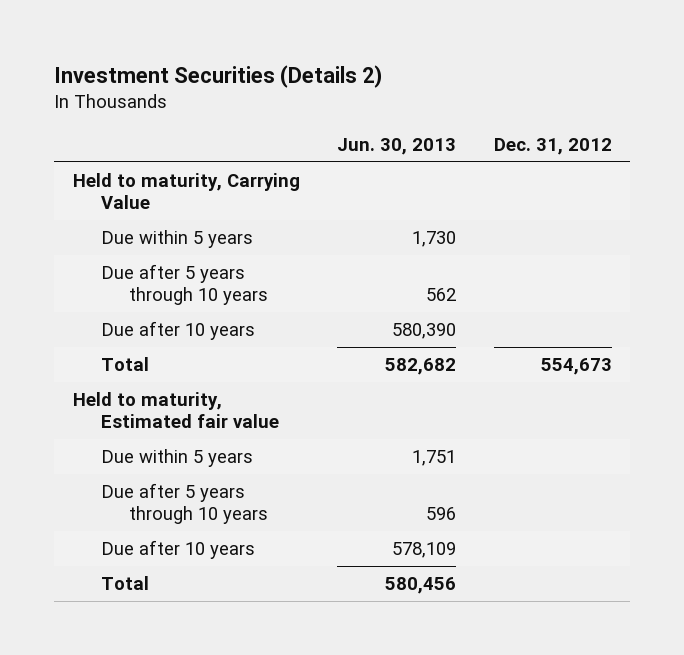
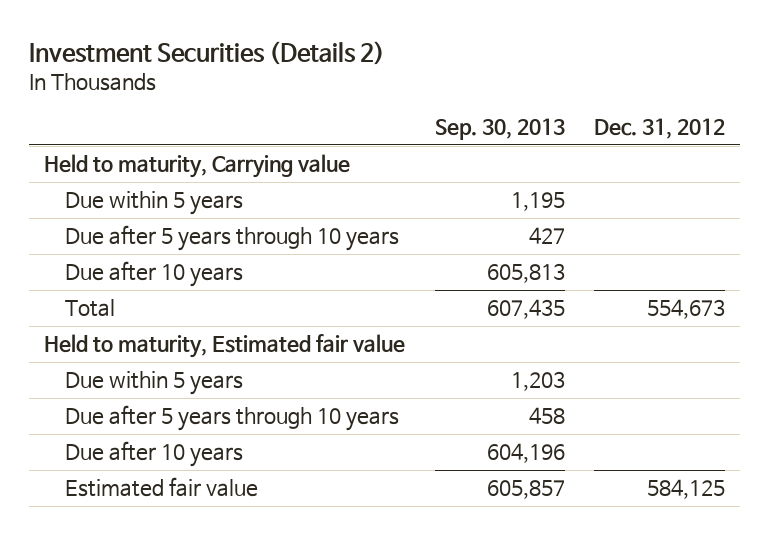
[337,137,457,155] Jun. 30, 2013 -> none
none -> [434,118,565,141] Sep. 30, 2013
[72,173,300,210] Held to maturity, Carrying Value -> [44,154,351,179] Held to maturity, Carrying value
[100,576,149,591] Total -> none
none -> [65,477,259,498] Estimated fair value

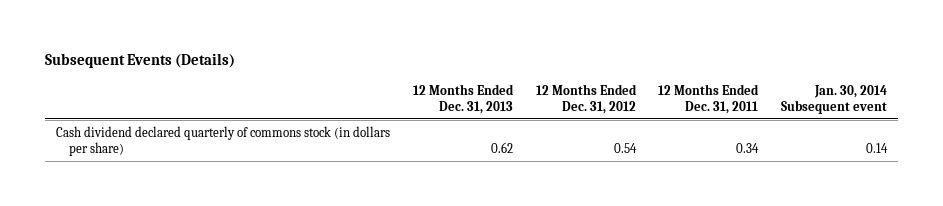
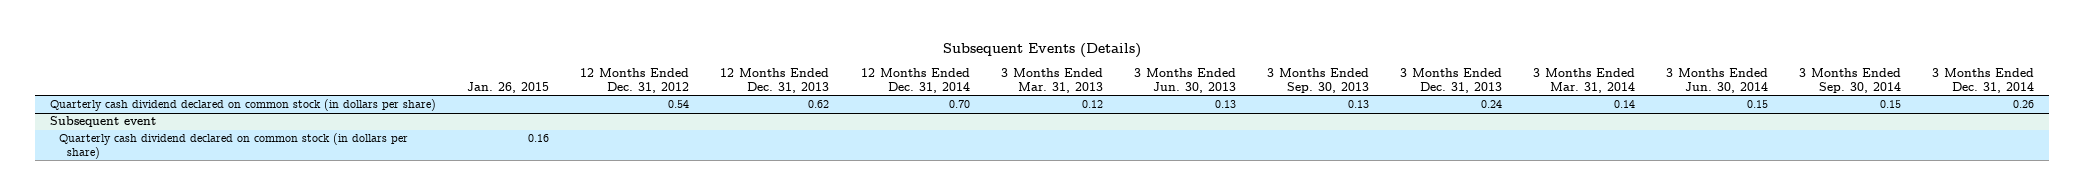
[658,83,760,115] 12 Months Ended Dec. 31, 2011 -> none
[781,84,888,115] Jan. 30, 2014 Subsequent event -> none
none -> [467,81,550,93] Jan. 26, 2015
none -> [860,68,970,93] 12 Months Ended Dec. 31, 2014
none -> [1000,68,1103,93] 3 Months Ended Mar. 31, 2013
none -> [1133,68,1236,93] 3 Months Ended Jun. 30, 2013
none -> [1266,68,1369,93] 3 Months Ended Sep. 30, 2013
none -> [1399,68,1502,93] 3 Months Ended Dec. 31, 2013
none -> [1532,68,1635,93] 3 Months Ended Mar. 31, 2014
none -> [1665,68,1768,93] 3 Months Ended Jun. 30, 2014
none -> [1798,68,1901,93] 3 Months Ended Sep. 30, 2014
none -> [1931,68,2034,93] 3 Months Ended Dec. 31, 2014
[56,125,391,156] Cash dividend declared quarterly of commons stock (in dollars per share) -> [50,99,437,112] Quarterly cash dividend declared on common stock (in dollars per share)
none -> [50,116,157,128] Subsequent event
none -> [58,133,408,159] Quarterly cash dividend declared on common stock (in dollars per share)

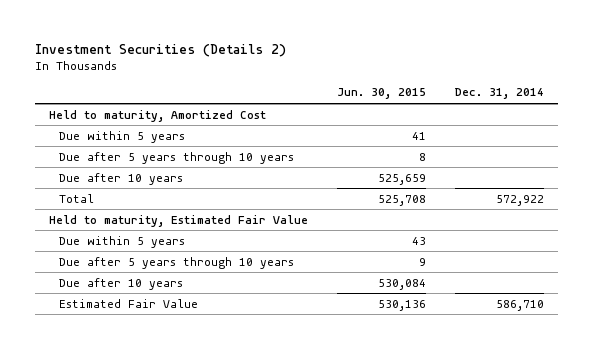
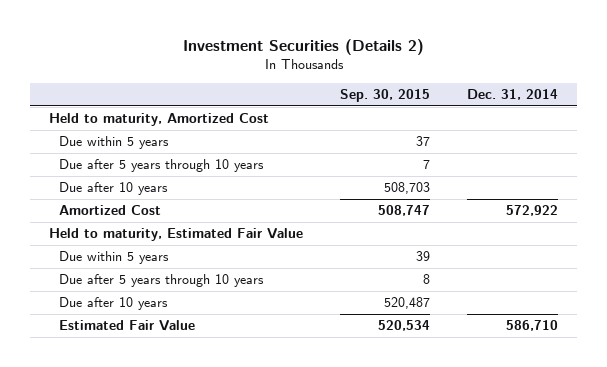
[337,88,427,100] Jun. 30, 2015 -> none
none -> [340,89,431,103] Sep. 30, 2015
[59,193,95,203] Total -> [59,205,162,216] Amortized Cost

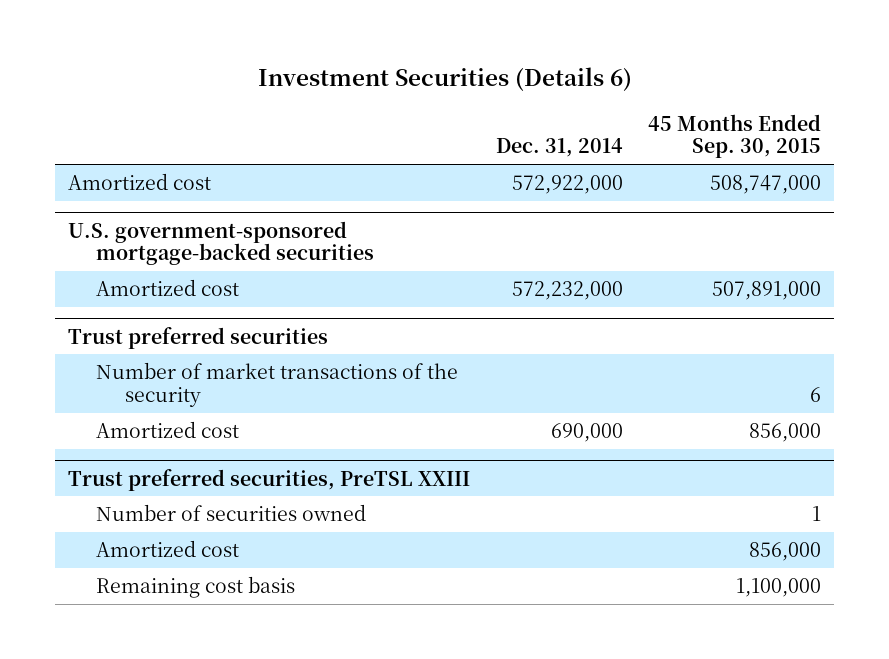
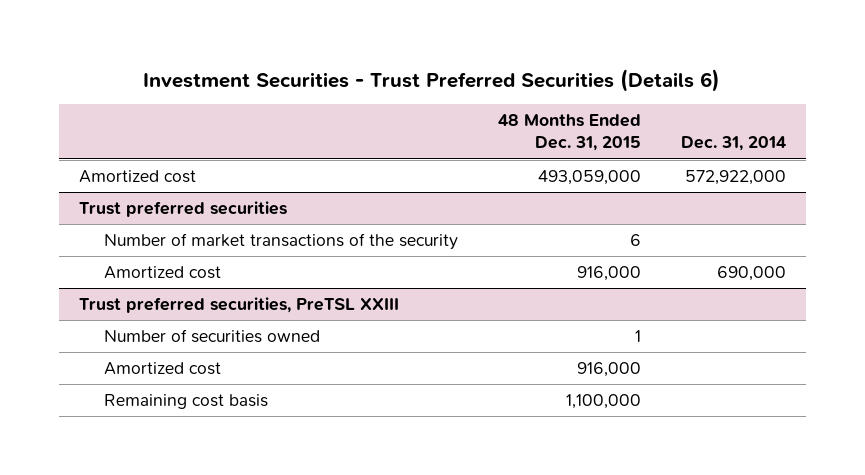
[257,66,632,91] Investment Securities (Details 6) -> [143,68,721,92] Investment Securities - Trust Preferred Securities (Details 6)
[648,113,822,159] 45 Months Ended Sep. 30, 2015 -> none
none -> [497,114,641,152] 48 Months Ended Dec. 31, 2015
[67,220,375,266] U.S. government-sponsored mortgage-backed securities -> none
[96,279,240,297] Amortized cost -> none

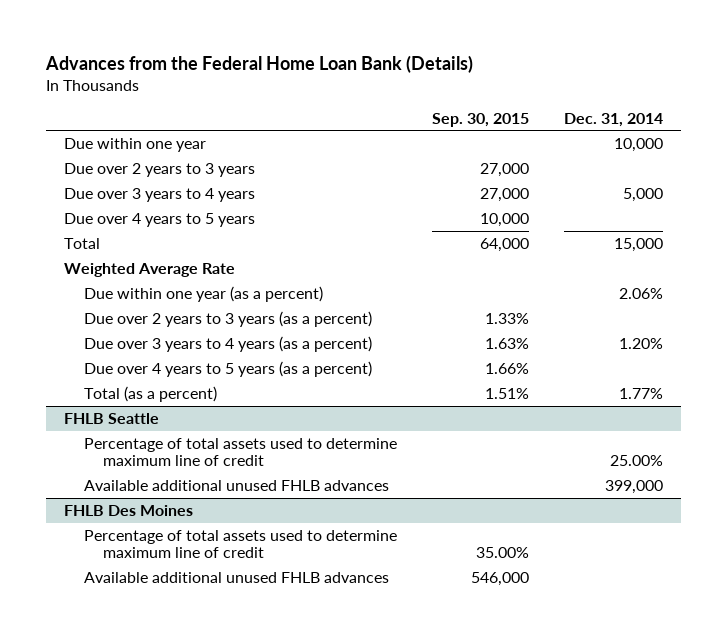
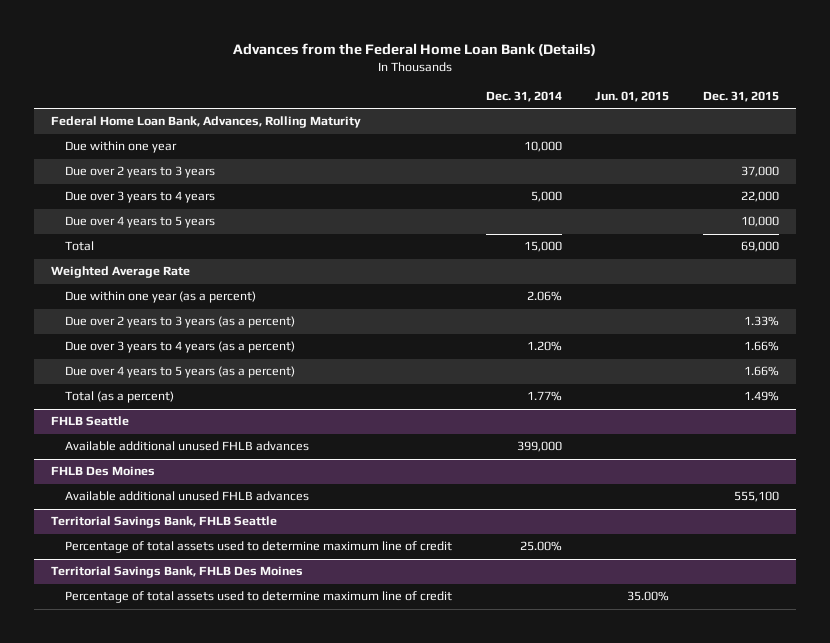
[431,112,529,127] Sep. 30, 2015 -> none
none -> [595,90,670,102] Jun. 01, 2015
none -> [703,90,780,102] Dec. 31, 2015
none -> [50,116,361,129] Federal Home Loan Bank, Advances, Rolling Maturity
[83,437,397,467] Percentage of total assets used to determine maximum line of credit -> none
[83,529,397,559] Percentage of total assets used to determine maximum line of credit -> none
none -> [50,516,277,529] Territorial Savings Bank, FHLB Seattle
none -> [64,541,452,554] Percentage of total assets used to determine maximum line of credit
none -> [50,566,303,579] Territorial Savings Bank, FHLB Des Moines
none -> [64,591,452,604] Percentage of total assets used to determine maximum line of credit

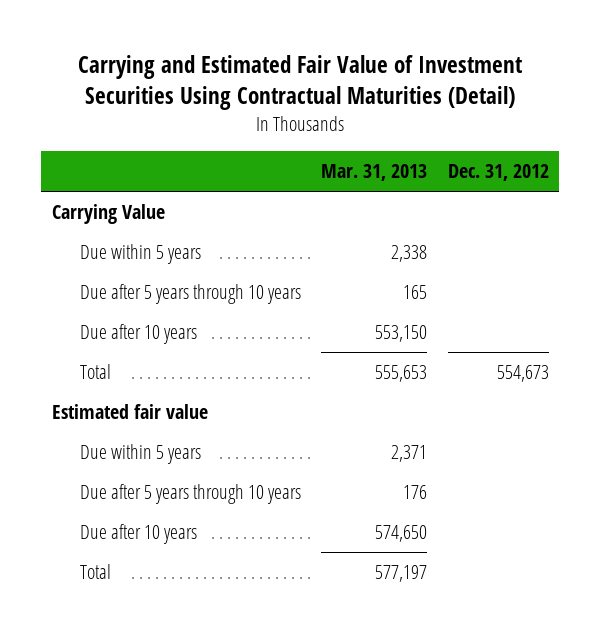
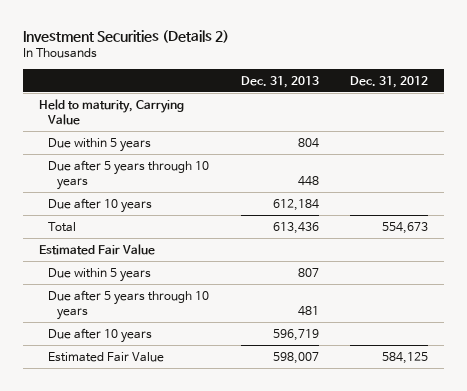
[78,54,523,110] Carrying and Estimated Fair Value of Investment Securities Using Contractual Maturities (Detail) -> [22,30,229,44] Investment Securities (Details 2)
[321,164,428,182] Mar. 31, 2013 -> none
none -> [240,75,319,88] Dec. 31, 2013
[51,204,165,225] Carrying Value -> [38,98,184,125] Held to maturity, Carrying Value
[51,404,208,420] Estimated fair value -> [38,243,155,255] Estimated Fair Value
[79,564,111,580] Total -> none
none -> [47,351,164,362] Estimated Fair Value

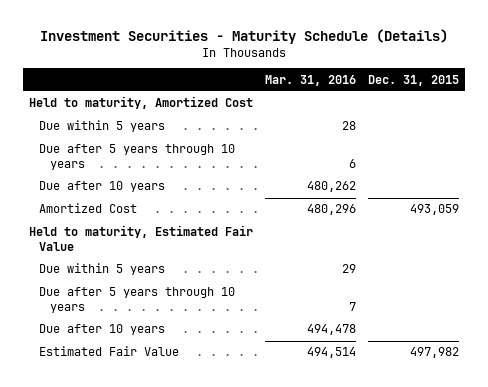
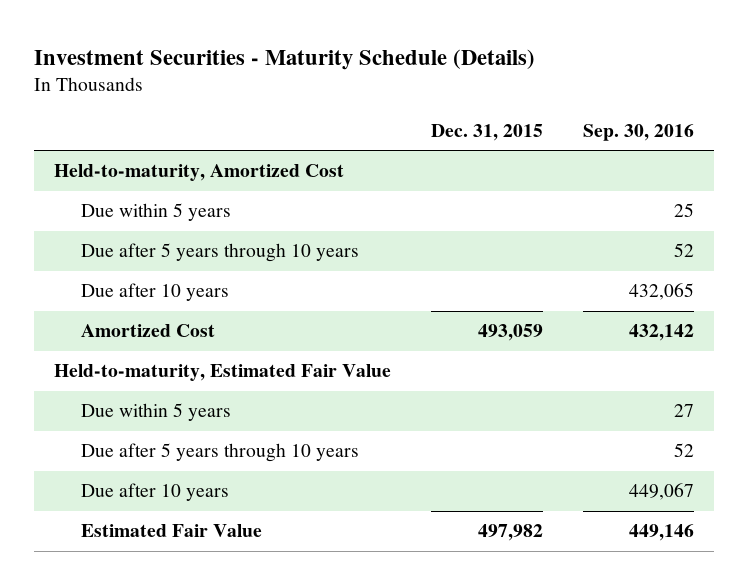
[264,74,356,86] Mar. 31, 2016 -> none
none -> [582,123,694,141] Sep. 30, 2016
[29,96,254,110] Held to maturity, Amortized Cost -> [54,164,345,182] Held-to-maturity, Amortized Cost
[29,225,254,252] Held to maturity, Estimated Fair Value -> [54,364,392,382] Held-to-maturity, Estimated Fair Value

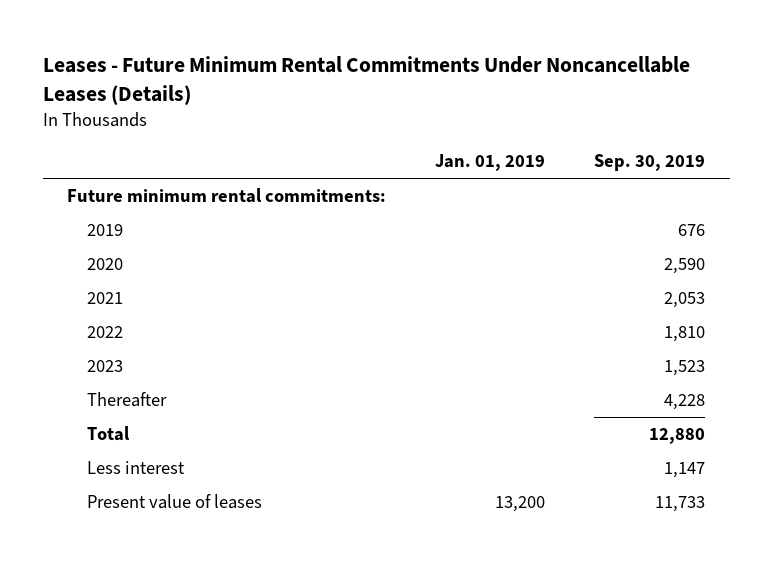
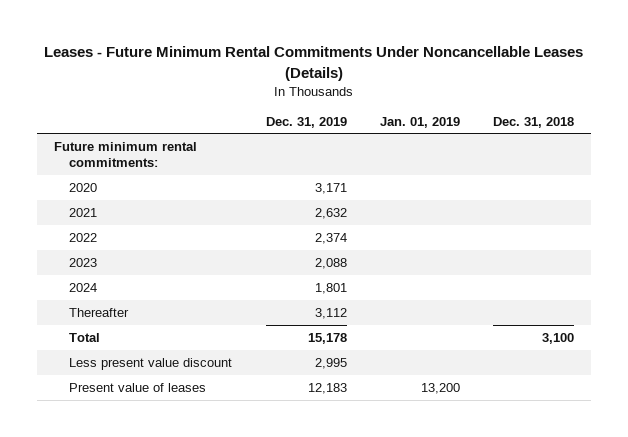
[594,154,706,172] Sep. 30, 2019 -> none
none -> [265,116,347,128] Dec. 31, 2019
none -> [493,116,575,128] Dec. 31, 2018
[86,223,123,236] 2019 -> none
none -> [69,282,98,292] 2024
[86,460,185,474] Less interest -> [69,357,233,370] Less present value discount

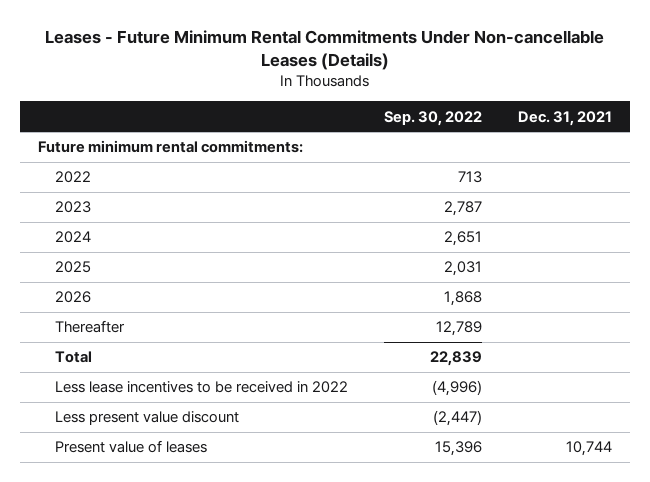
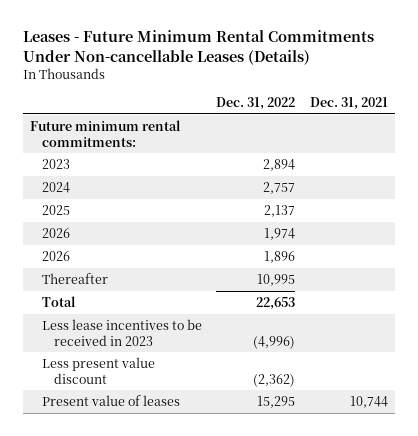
[383,110,482,126] Sep. 30, 2022 -> none
none -> [216,96,296,110] Dec. 31, 2022
[54,171,91,184] 2022 -> none
none -> [42,250,71,261] 2026
[54,381,348,394] Less lease incentives to be received in 2022 -> [42,318,203,346] Less lease incentives to be received in 2023

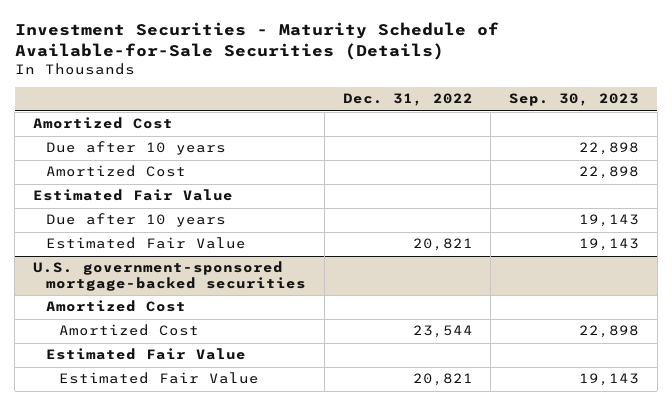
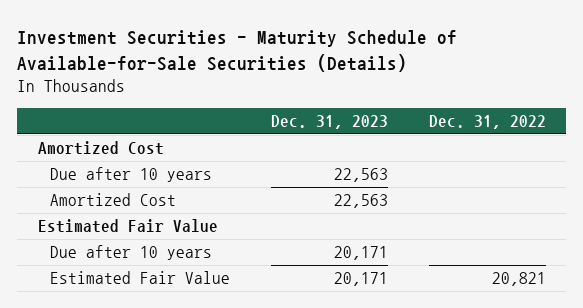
[508,93,639,107] Sep. 30, 2023 -> none
none -> [271,114,389,129] Dec. 31, 2023
[32,261,307,291] U.S. government-sponsored mortgage-backed securities -> none
[46,300,187,313] Amortized Cost -> none
[59,324,200,337] Amortized Cost -> none
[46,348,247,361] Estimated Fair Value -> none
[59,372,260,385] Estimated Fair Value -> none

